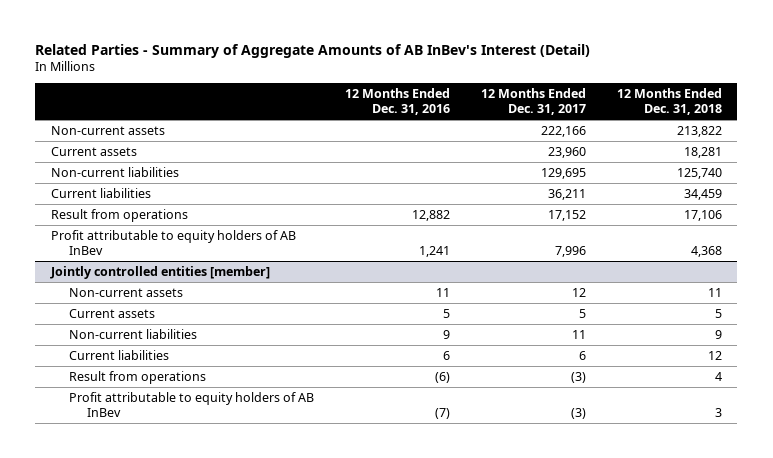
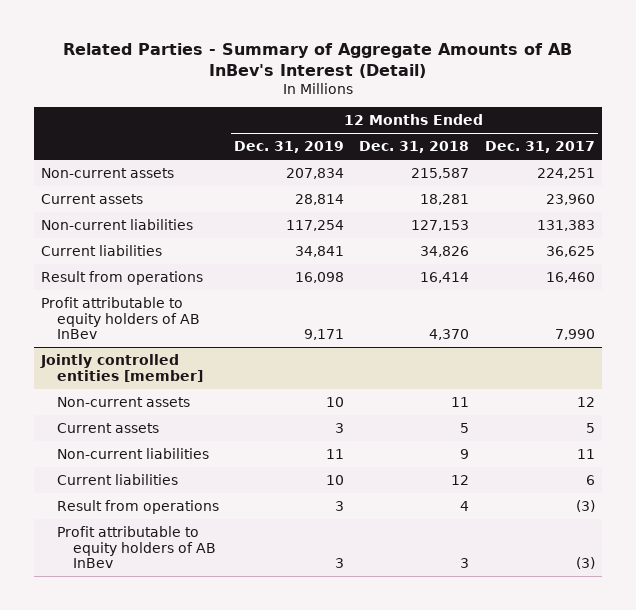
[344,88,450,116] 12 Months Ended Dec. 31, 2016 -> none
none -> [234,141,345,154] Dec. 31, 2019
[540,126,586,138] 222,166 -> [536,167,595,179] 224,251
[676,126,722,138] 213,822 -> [411,167,470,179] 215,587
[540,168,586,180] 129,695 -> [536,219,595,231] 131,383
[676,168,722,180] 125,740 -> [411,219,470,231] 127,153
[547,189,586,201] 36,211 -> [545,245,595,257] 36,625
[683,189,722,201] 34,459 -> [420,245,470,257] 34,826
[547,210,586,222] 17,152 -> [545,271,595,283] 16,460
[683,210,722,222] 17,106 -> [420,271,470,283] 16,414
[554,245,586,257] 7,996 -> [554,329,595,341] 7,990
[690,245,722,257] 4,368 -> [429,329,470,341] 4,370

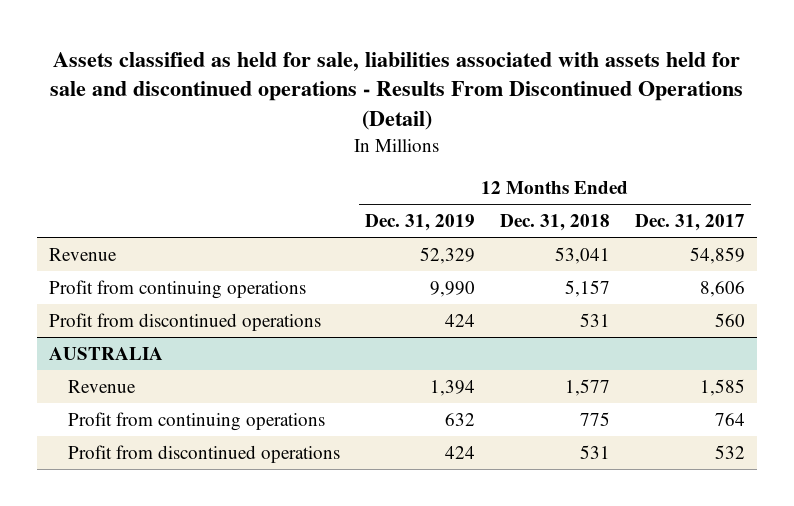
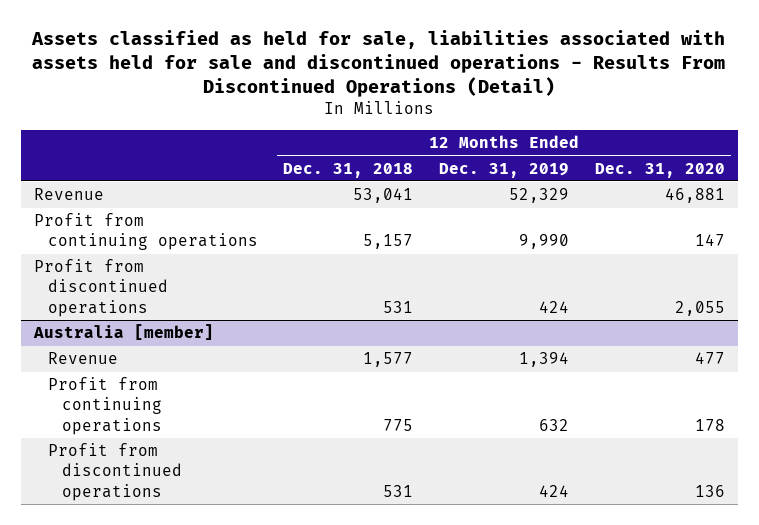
[634,214,745,232] Dec. 31, 2017 -> none
none -> [594,162,725,178] Dec. 31, 2020
[49,346,164,360] AUSTRALIA -> [32,324,214,341] Australia [member]

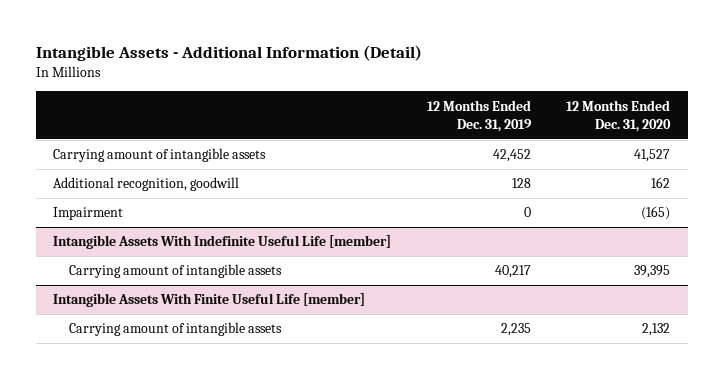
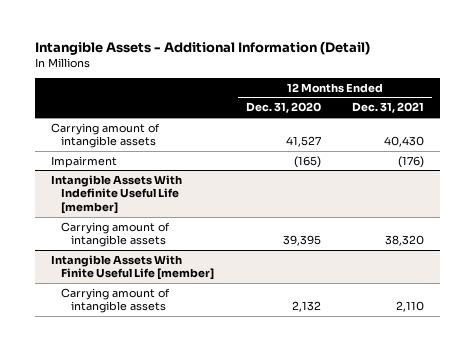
[426,99,532,133] 12 Months Ended Dec. 31, 2019 -> none
none -> [352,102,425,114] Dec. 31, 2021
[53,177,240,192] Additional recognition, goodwill -> none

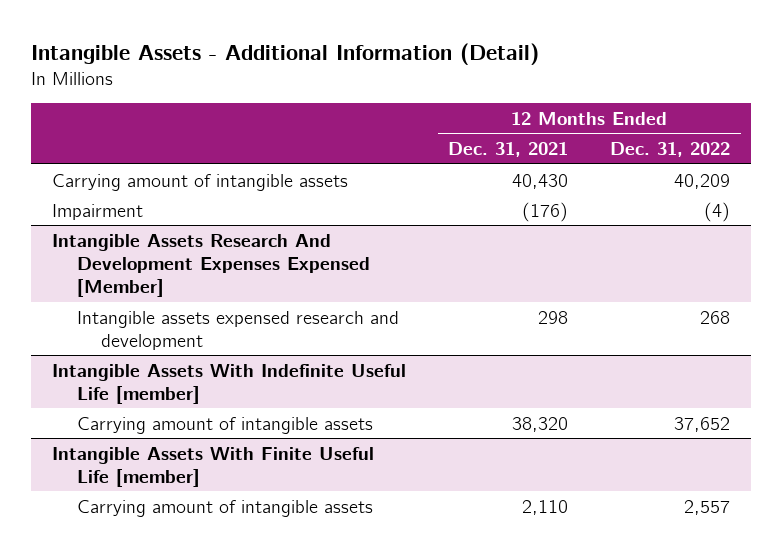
[245,102,321,114] Dec. 31, 2020 -> none
none -> [610,142,731,158] Dec. 31, 2022
none -> [51,233,370,297] Intangible Assets Research And Development Expenses Expensed [Member]
none -> [76,310,399,350] Intangible assets expensed research and development

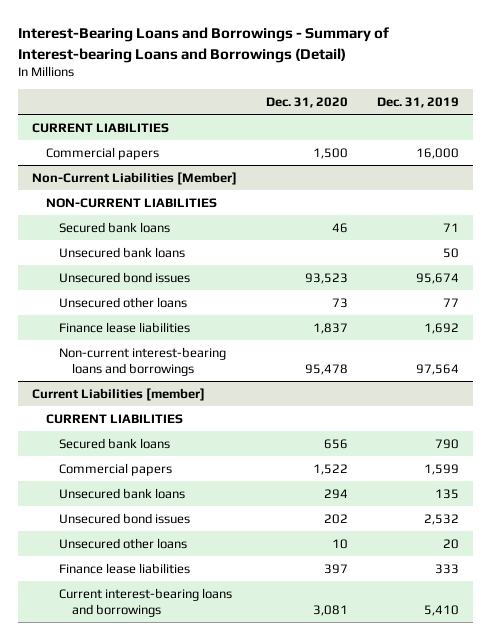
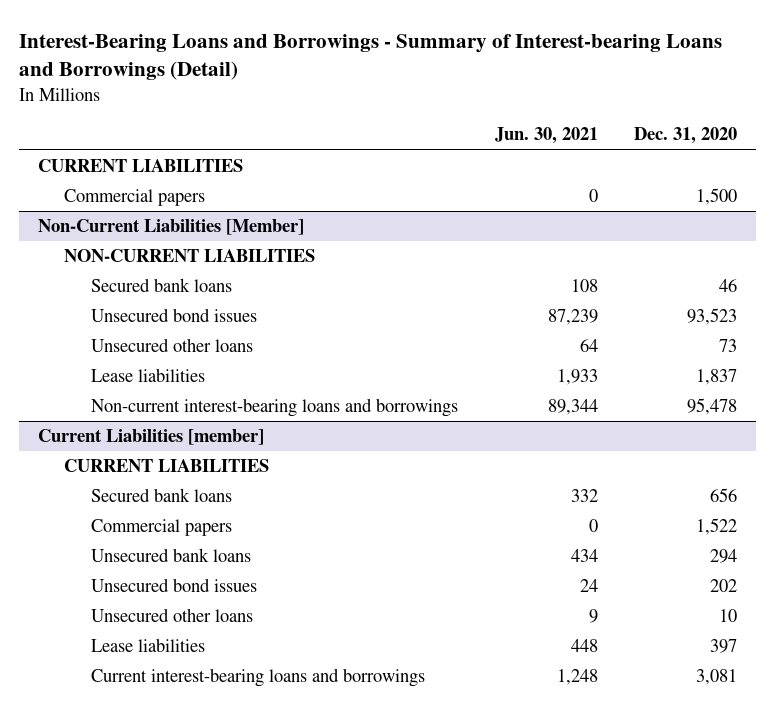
[376,97,459,109] Dec. 31, 2019 -> none
none -> [494,127,598,145] Jun. 30, 2021
[58,246,185,258] Unsecured bank loans -> none
[58,321,190,333] Finance lease liabilities -> [90,368,205,383] Lease liabilities
[58,562,190,574] Finance lease liabilities -> [90,638,205,653] Lease liabilities

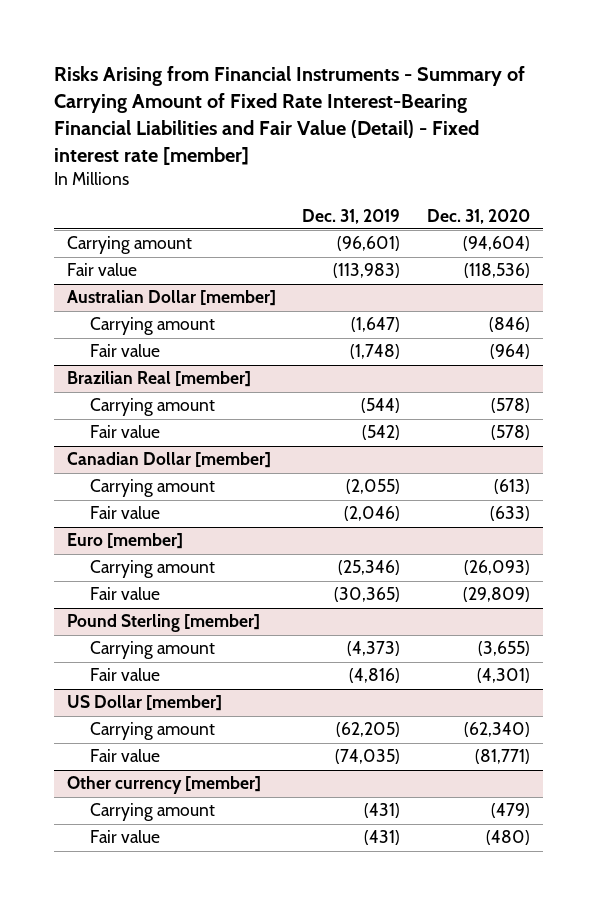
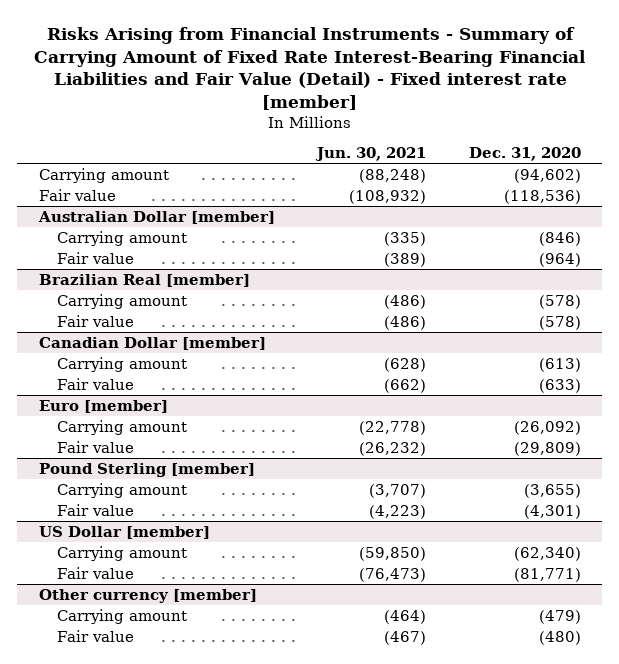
[302,208,401,224] Dec. 31, 2019 -> none
none -> [315,146,427,161] Jun. 30, 2021
[462,236,530,252] (94,604) -> [513,168,581,183] (94,602)
[463,560,530,576] (26,093) -> [513,420,581,435] (26,092)

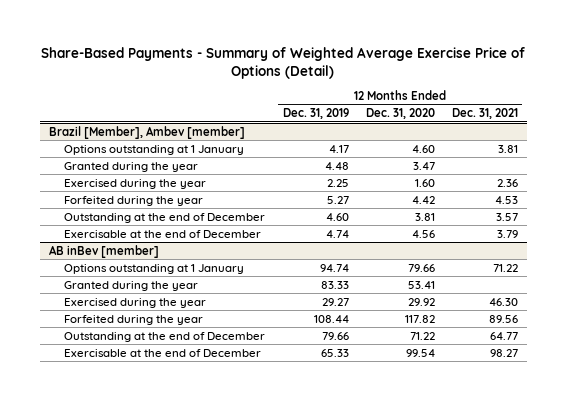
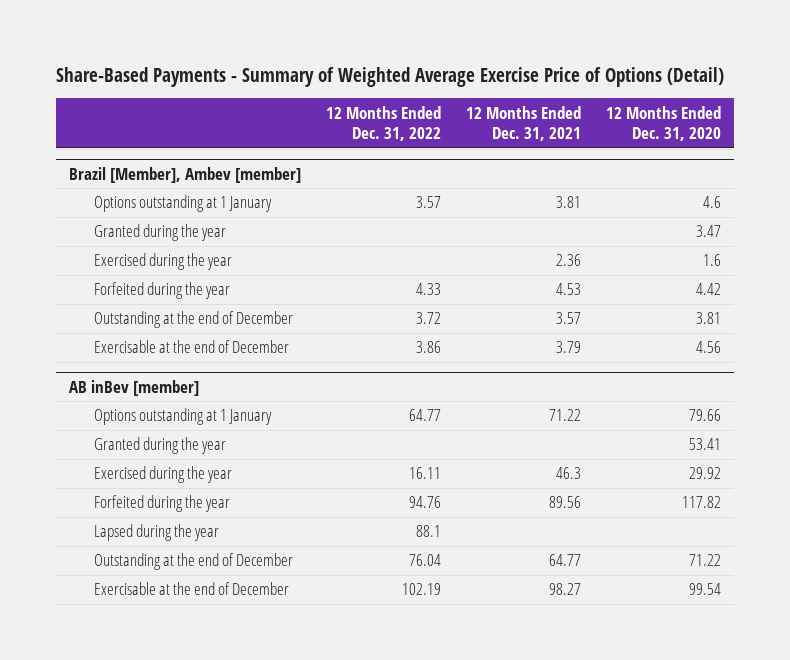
[282,108,349,120] Dec. 31, 2019 -> none
none -> [326,105,442,142] 12 Months Ended Dec. 31, 2022
[411,144,435,153] 4.60 -> [703,196,722,209] 4.6
[414,178,435,187] 1.60 -> [703,254,722,267] 1.6
[489,297,519,306] 46.30 -> [556,467,582,480] 46.3
none -> [94,524,220,542] Lapsed during the year

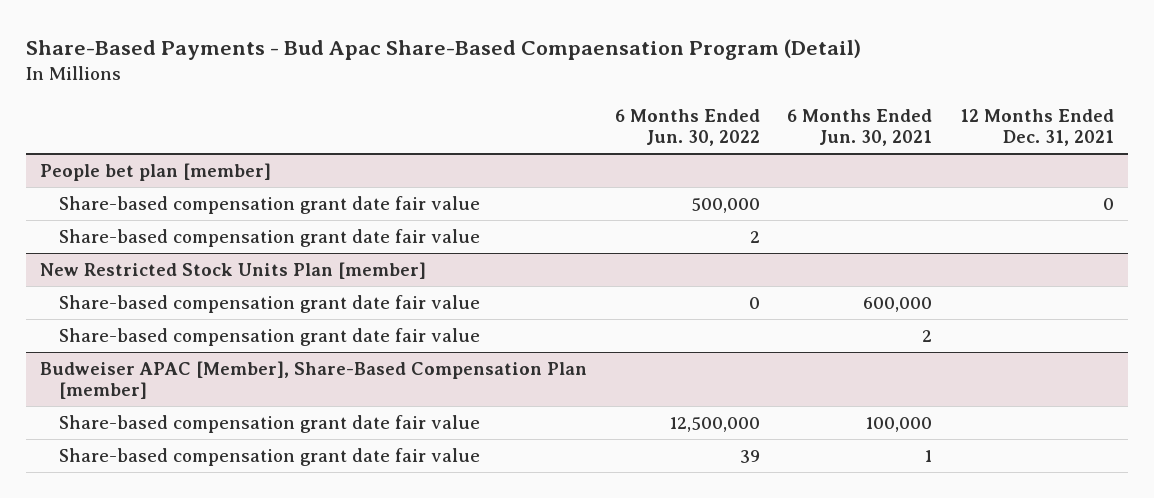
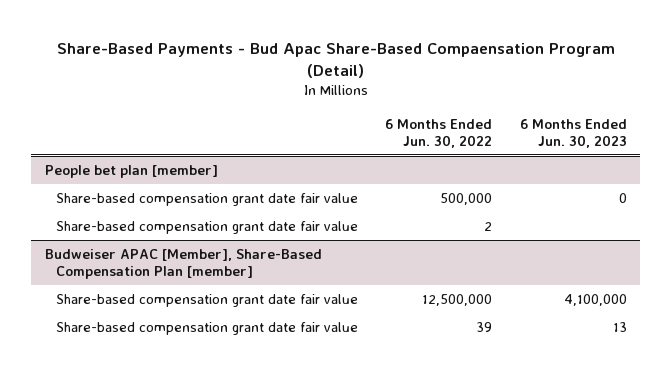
[787,108,933,146] 6 Months Ended Jun. 30, 2021 -> none
[959,108,1114,146] 12 Months Ended Dec. 31, 2021 -> none
none -> [519,118,627,148] 6 Months Ended Jun. 30, 2023
[40,261,427,279] New Restricted Stock Units Plan [member] -> none
[58,294,480,313] Share-based compensation grant date fair value -> none
[58,327,480,346] Share-based compensation grant date fair value -> none

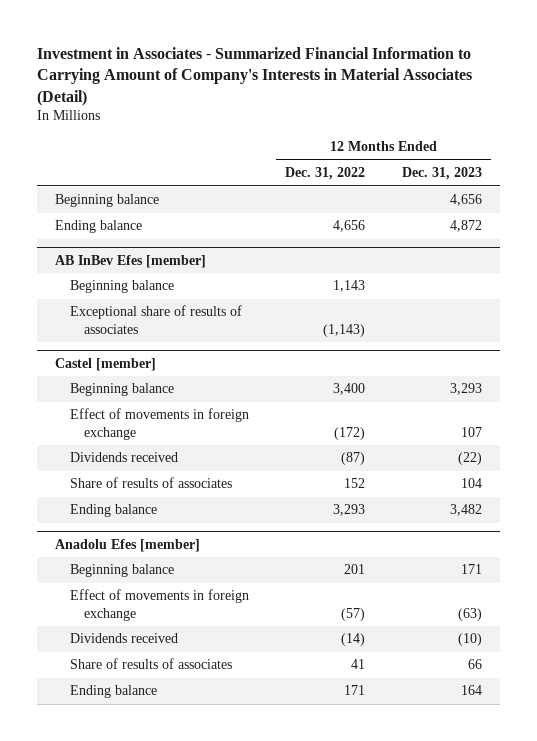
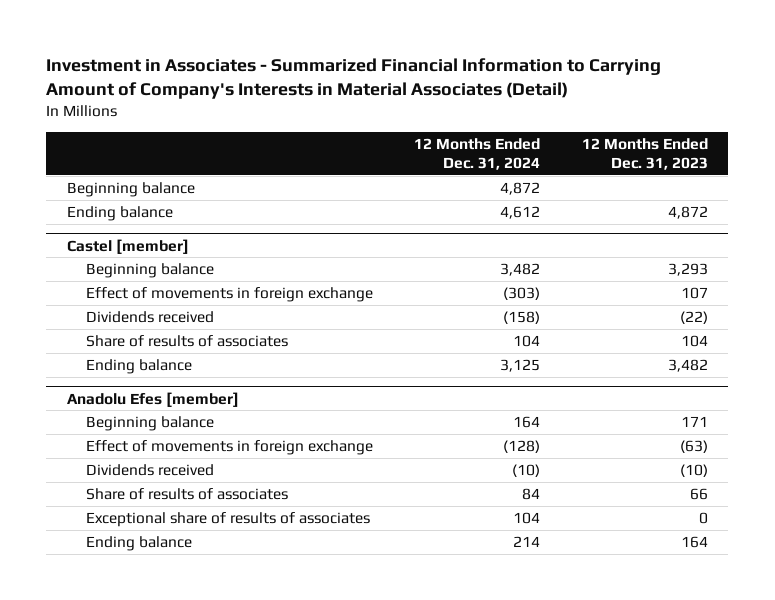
[285,167,366,181] Dec. 31, 2022 -> none
none -> [414,137,541,171] 12 Months Ended Dec. 31, 2024
[55,194,160,208] Beginning balance -> none
[55,255,207,269] AB InBev Efes [member] -> none
[69,305,242,334] Exceptional share of results of associates -> none
[55,220,143,234] Ending balance -> [67,205,174,221] Ending balance
none -> [85,511,370,527] Exceptional share of results of associates

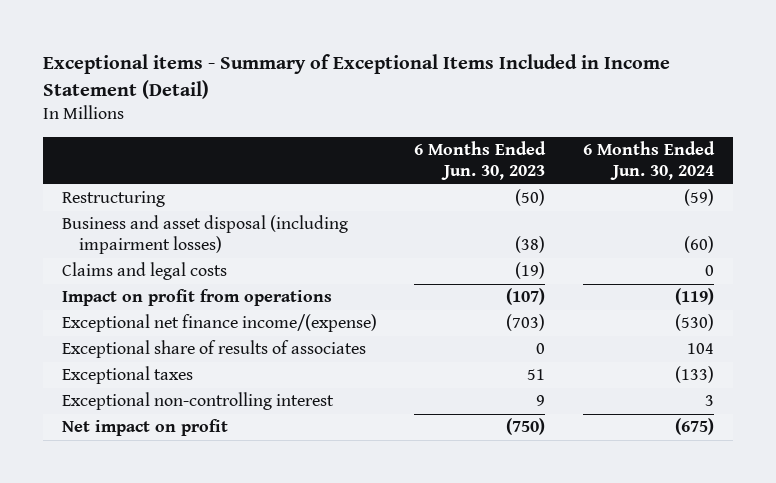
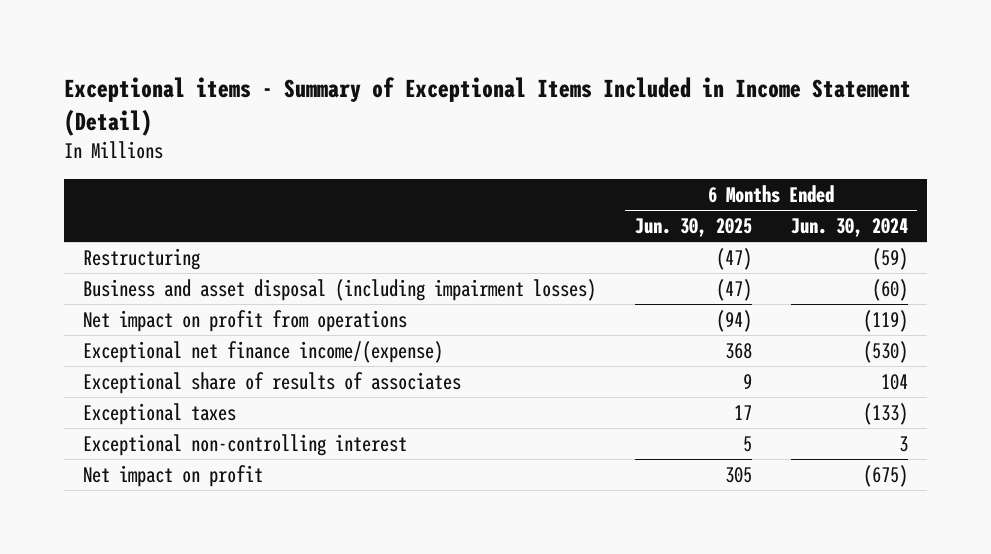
[414,141,547,180] 6 Months Ended Jun. 30, 2023 -> none
none -> [634,218,752,238] Jun. 30, 2025
[61,262,227,281] Claims and legal costs -> none
[61,289,332,307] Impact on profit from operations -> [83,309,408,332] Net impact on profit from operations

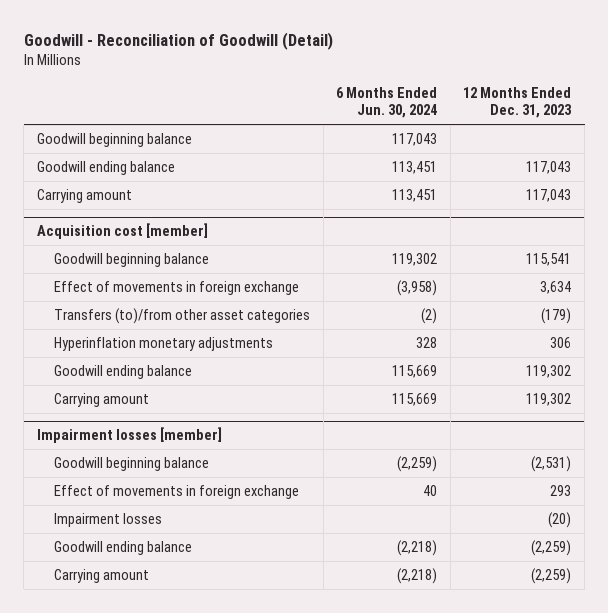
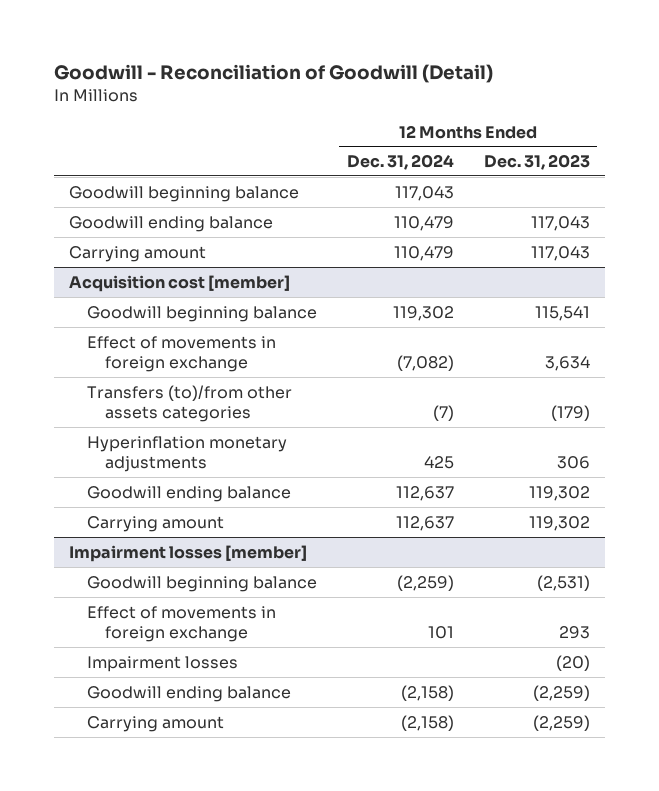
[336,87,438,119] 6 Months Ended Jun. 30, 2024 -> none
none -> [346,154,454,171] Dec. 31, 2024
[53,307,310,324] Transfers (to)/from other asset categories -> [86,384,292,423] Transfers (to)/from other assets categories

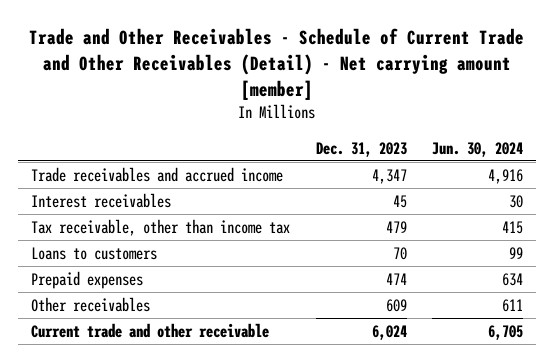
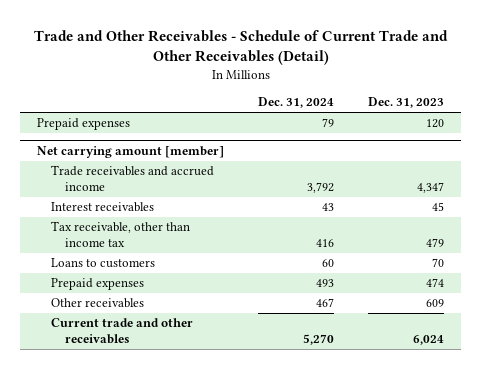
[29,27,525,100] Trade and Other Receivables - Schedule of Current Trade and Other Receivables (Detail) - Net carrying amount [member] -> [33,29,448,65] Trade and Other Receivables - Schedule of Current Trade and Other Receivables (Detail)
[432,141,524,157] Jun. 30, 2024 -> none
none -> [258,97,335,109] Dec. 31, 2024
none -> [37,118,131,131] Prepaid expenses
none -> [37,146,225,159] Net carrying amount [member]
[30,322,269,338] Current trade and other receivable -> [51,318,194,344] Current trade and other receivables

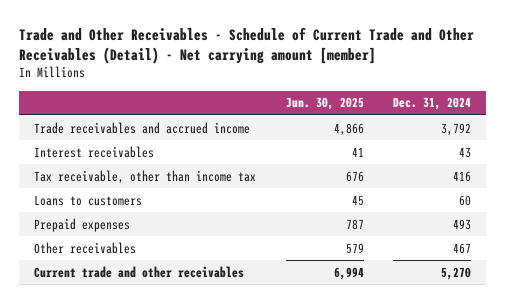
[33,29,448,65] Trade and Other Receivables - Schedule of Current Trade and Other Receivables (Detail) -> [19,26,475,64] Trade and Other Receivables - Schedule of Current Trade and Other Receivables (Detail) - Net carrying amount [member]
[367,97,444,109] Dec. 31, 2023 -> none
none -> [285,97,364,111] Jun. 30, 2025
[37,118,131,131] Prepaid expenses -> none
[37,146,225,159] Net carrying amount [member] -> none

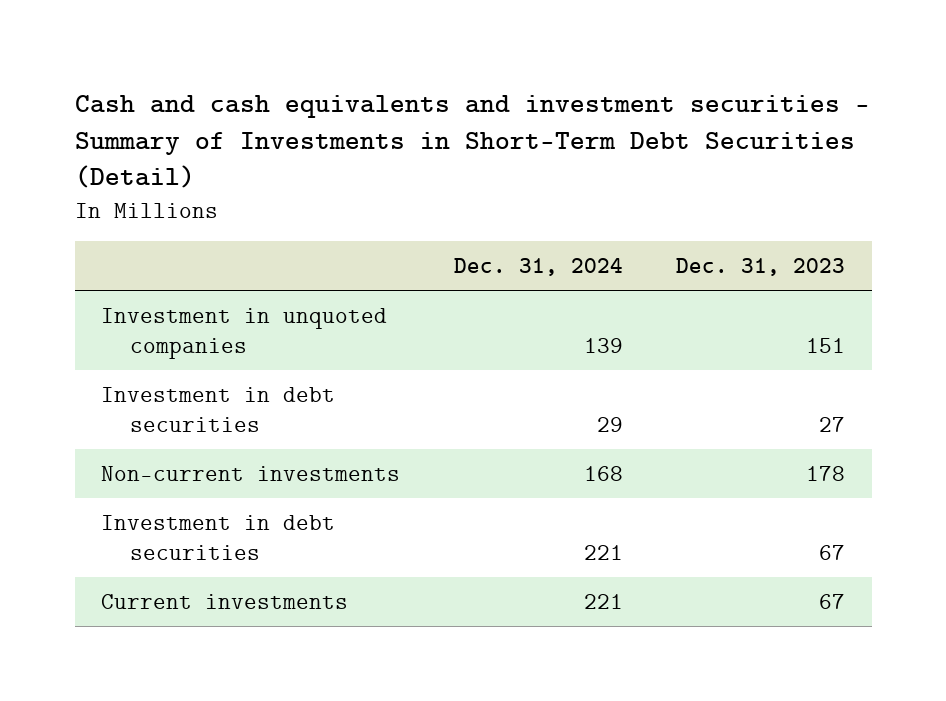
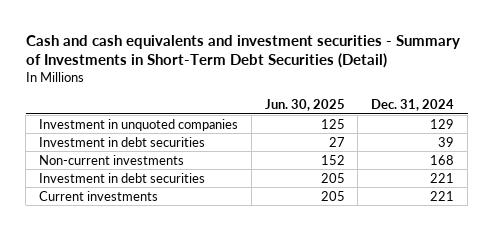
[675,257,845,276] Dec. 31, 2023 -> none
none -> [264,98,345,111] Jun. 30, 2025
[583,338,623,354] 139 -> [430,118,455,129] 129
[596,417,623,433] 29 -> [438,136,455,147] 39

